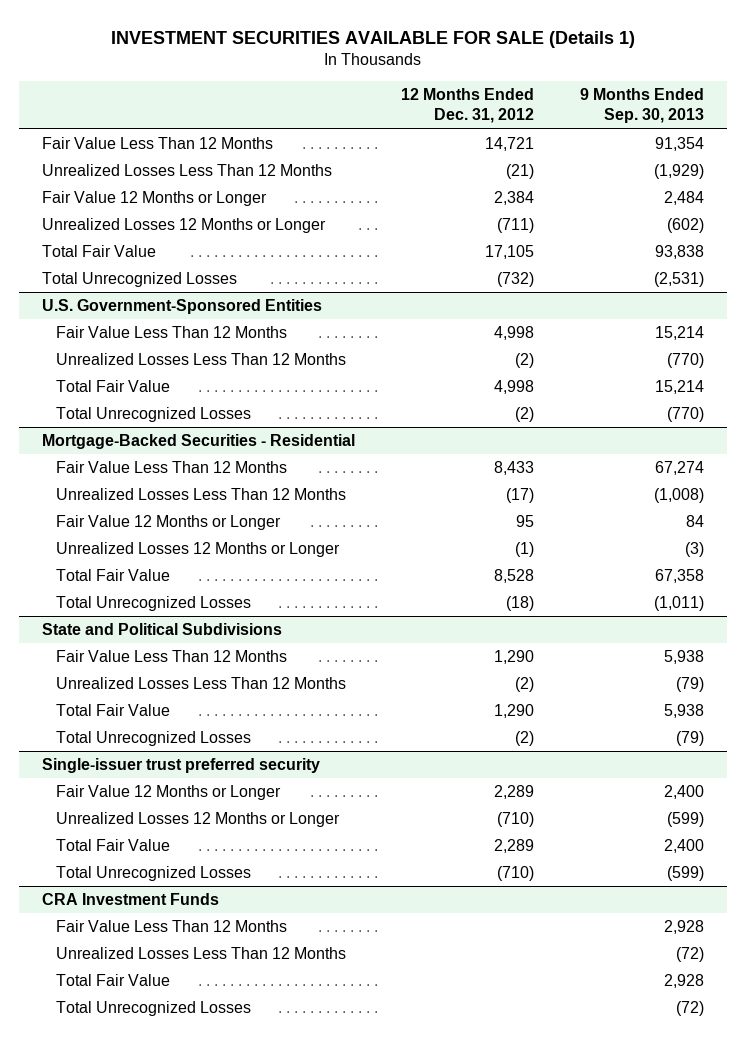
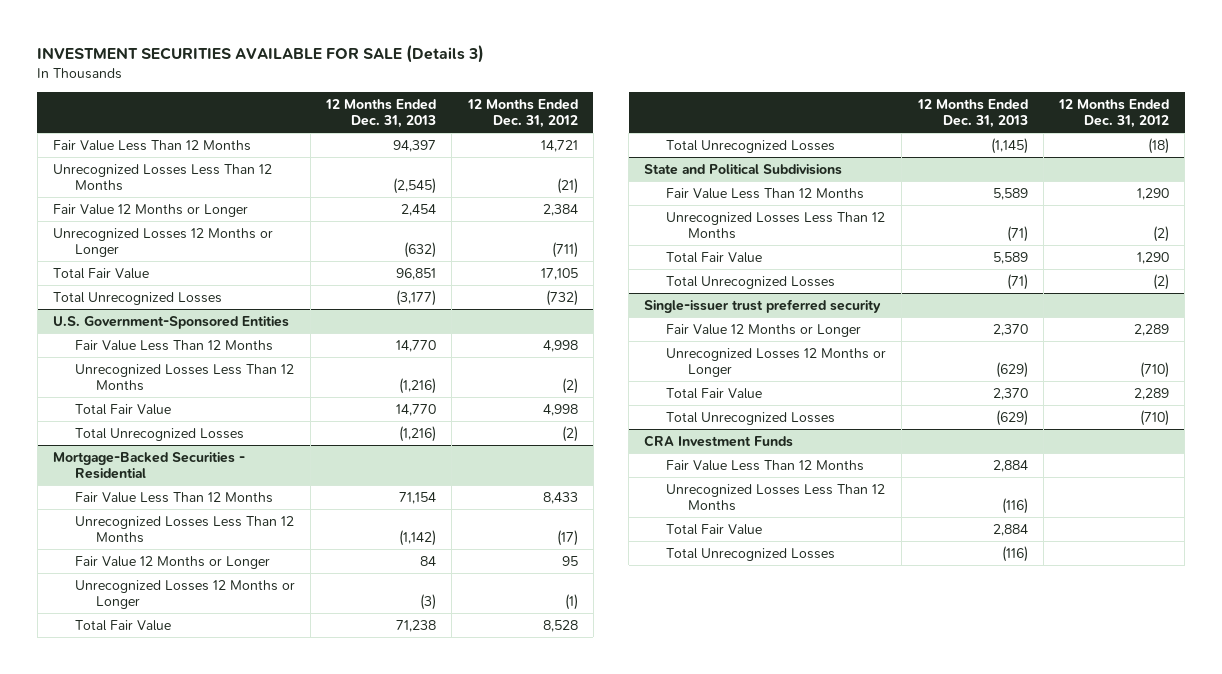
[111,30,636,48] INVESTMENT SECURITIES AVAILABLE FOR SALE (Details 1) -> [37,45,485,64] INVESTMENT SECURITIES AVAILABLE FOR SALE (Details 3)
[580,87,705,124] 9 Months Ended Sep. 30, 2013 -> none
none -> [325,98,437,128] 12 Months Ended Dec. 31, 2013
[42,164,333,177] Unrealized Losses Less Than 12 Months -> [53,163,273,191] Unrecognized Losses Less Than 12 Months
[42,218,327,234] Unrealized Losses 12 Months or Longer -> [53,227,274,257] Unrecognized Losses 12 Months or Longer
[56,353,347,366] Unrealized Losses Less Than 12 Months -> [74,363,294,391] Unrecognized Losses Less Than 12 Months
[56,488,347,501] Unrealized Losses Less Than 12 Months -> [74,515,294,543] Unrecognized Losses Less Than 12 Months
[56,542,341,558] Unrealized Losses 12 Months or Longer -> [74,579,295,609] Unrecognized Losses 12 Months or Longer
[56,677,347,690] Unrealized Losses Less Than 12 Months -> [666,211,886,239] Unrecognized Losses Less Than 12 Months
[56,812,341,828] Unrealized Losses 12 Months or Longer -> [666,347,887,377] Unrecognized Losses 12 Months or Longer
[56,947,347,960] Unrealized Losses Less Than 12 Months -> [666,483,886,511] Unrecognized Losses Less Than 12 Months

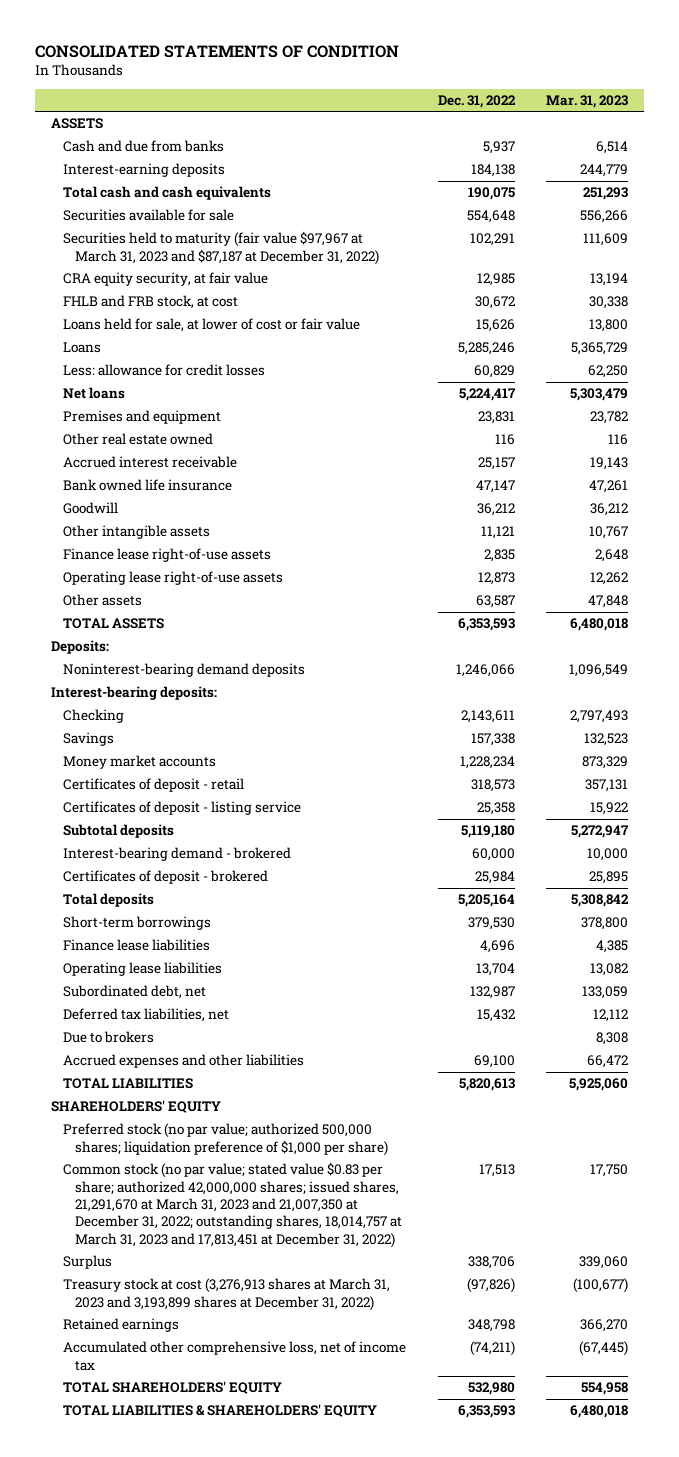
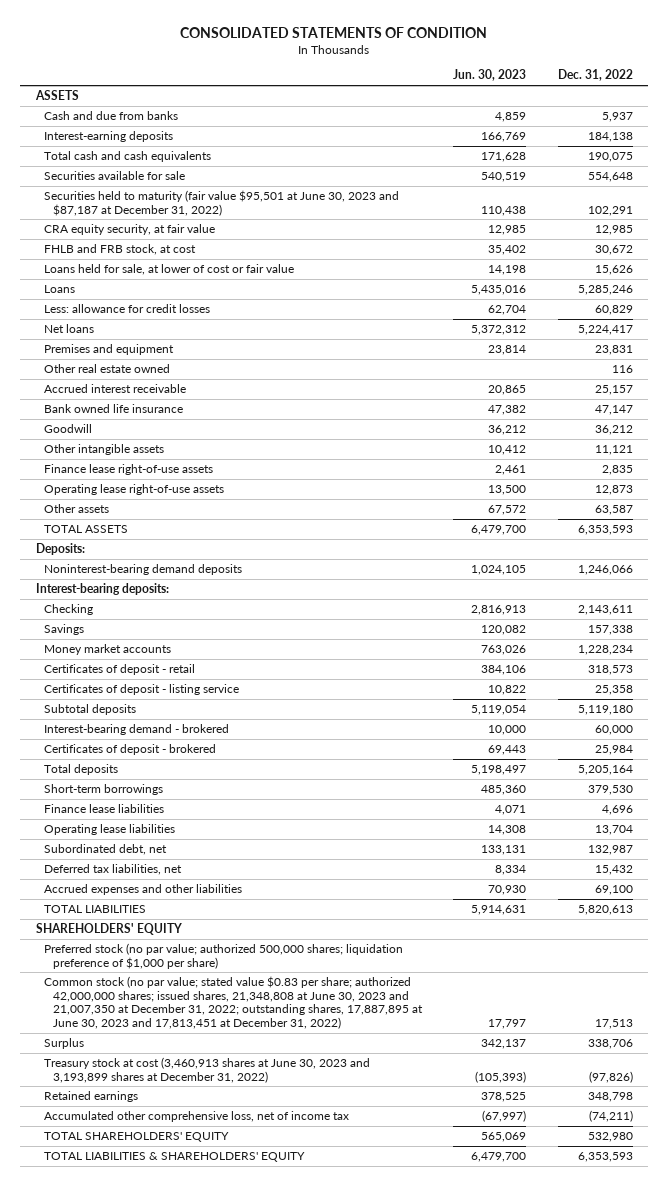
[546,94,629,108] Mar. 31, 2023 -> none
none -> [453,69,527,82] Jun. 30, 2023
[62,231,379,265] Securities held to maturity (fair value $97,967 at March 31, 2023 and $87,187 at December 31, 2022) -> [44,190,400,216] Securities held to maturity (fair value $95,501 at June 30, 2023 and $87,187 at December 31, 2022)
[62,1031,154,1044] Due to brokers -> none
[62,1162,402,1248] Common stock (no par value; stated value $0.83 per share; authorized 42,000,000 shares; issued shares, 21,291,670 at March 31, 2023 and 21,007,350 at December 31, 2022; outstanding shares, 18,014,757 at March 31, 2023 and 17,813,451 at December 31, 2022) -> [44,976,424,1029] Common stock (no par value; stated value $0.83 per share; authorized 42,000,000 shares; issued shares, 21,348,808 at June 30, 2023 and 21,007,350 at December 31, 2022; outstanding shares, 17,887,895 at June 30, 2023 and 17,813,451 at December 31, 2022)
[62,1278,390,1311] Treasury stock at cost (3,276,913 shares at March 31, 2023 and 3,193,899 shares at December 31, 2022) -> [44,1057,371,1083] Treasury stock at cost (3,460,913 shares at June 30, 2023 and 3,193,899 shares at December 31, 2022)

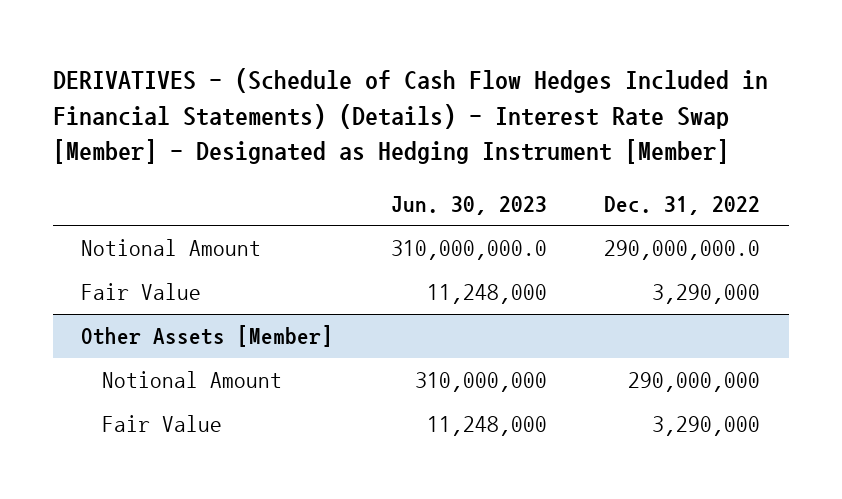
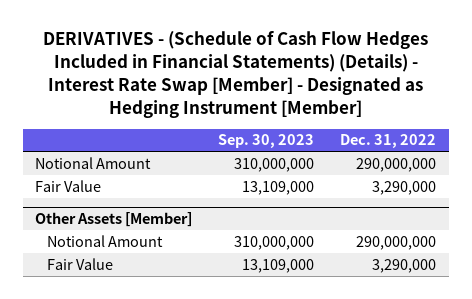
[390,195,547,215] Jun. 30, 2023 -> none
none -> [218,134,315,149] Sep. 30, 2023
[604,240,761,261] 290,000,000.0 -> [356,157,437,172] 290,000,000

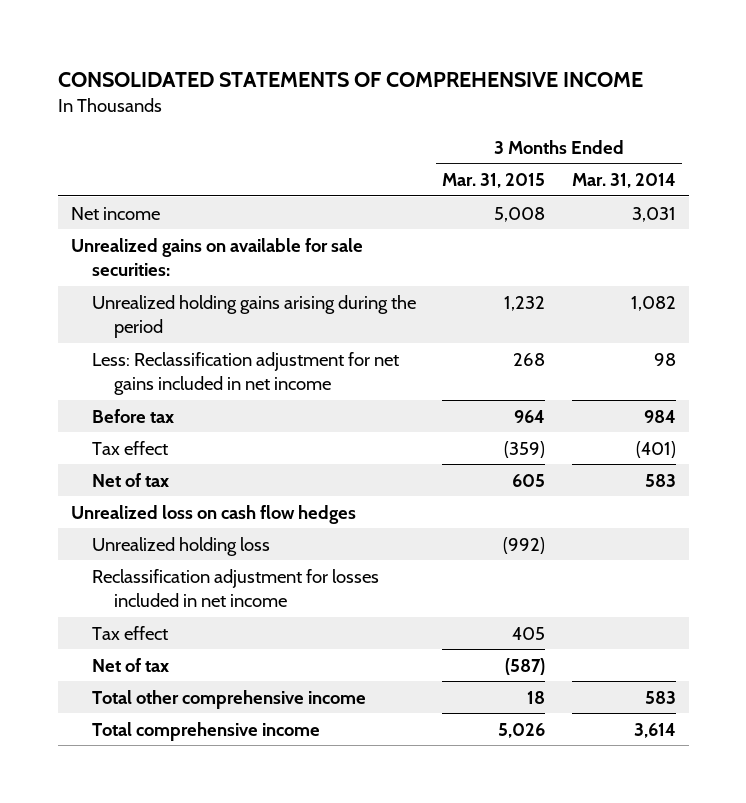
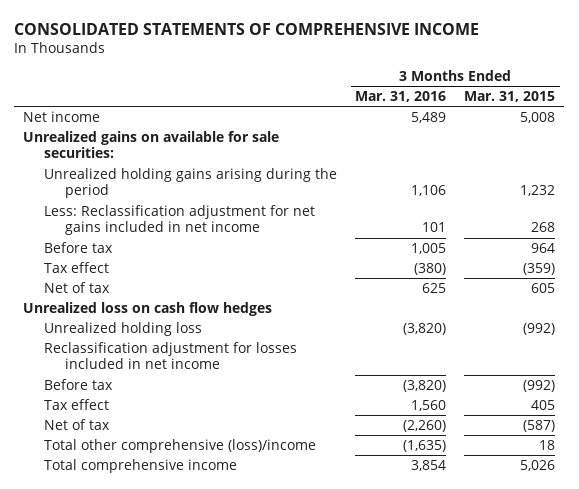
[571,173,676,189] Mar. 31, 2014 -> none
none -> [355,91,447,103] Mar. 31, 2016
none -> [44,378,114,390] Before tax
[92,689,367,709] Total other comprehensive income -> [44,438,317,453] Total other comprehensive (loss)/income

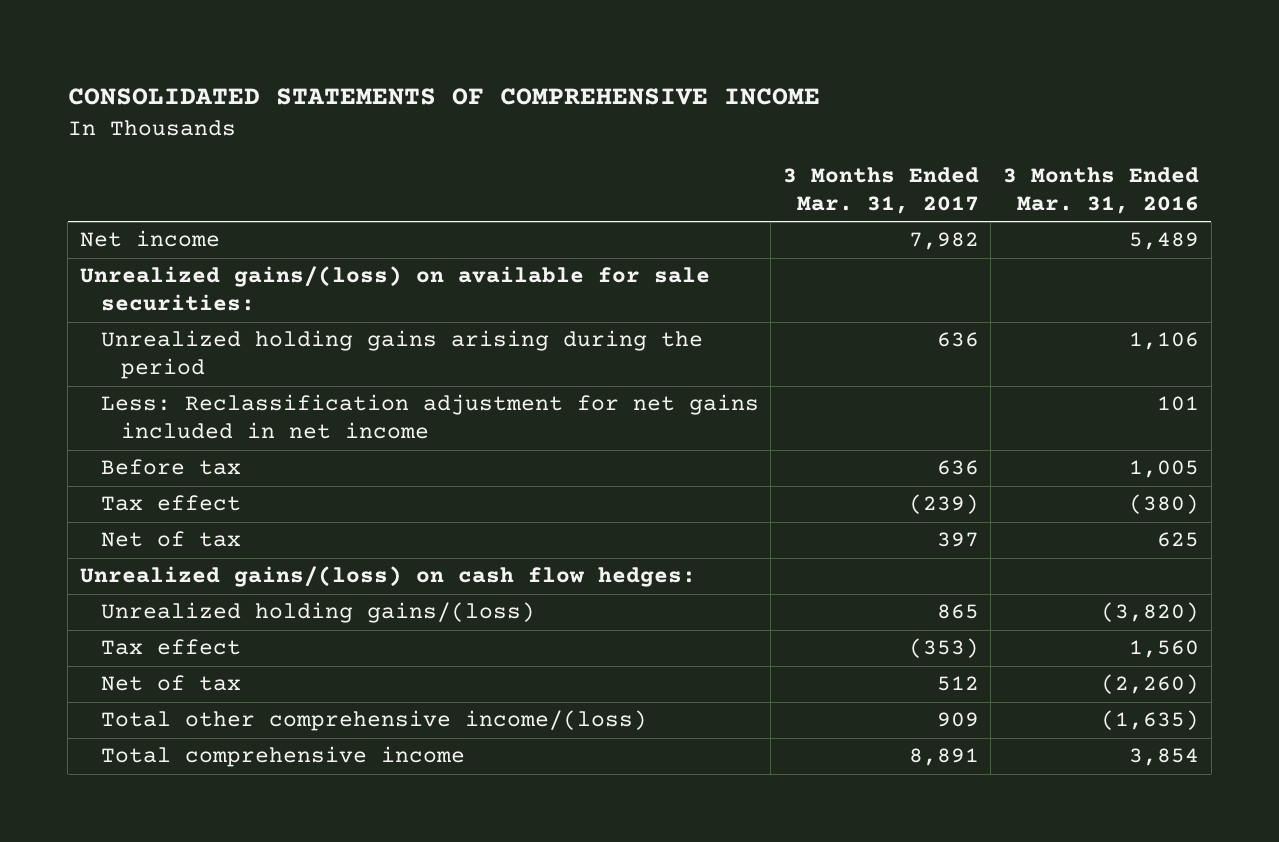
[464,91,556,103] Mar. 31, 2015 -> none
none -> [782,166,979,214] 3 Months Ended Mar. 31, 2017
[23,130,280,159] Unrealized gains on available for sale securities: -> [80,266,711,312] Unrealized gains/(loss) on available for sale securities:
[44,341,298,370] Reclassification adjustment for losses included in net income -> none
[44,378,114,390] Before tax -> none
[23,301,273,316] Unrealized loss on cash flow hedges -> [80,566,697,588] Unrealized gains/(loss) on cash flow hedges:
[44,321,203,336] Unrealized holding loss -> [100,602,535,624] Unrealized holding gains/(loss)
[44,438,317,453] Total other comprehensive (loss)/income -> [100,710,647,732] Total other comprehensive income/(loss)

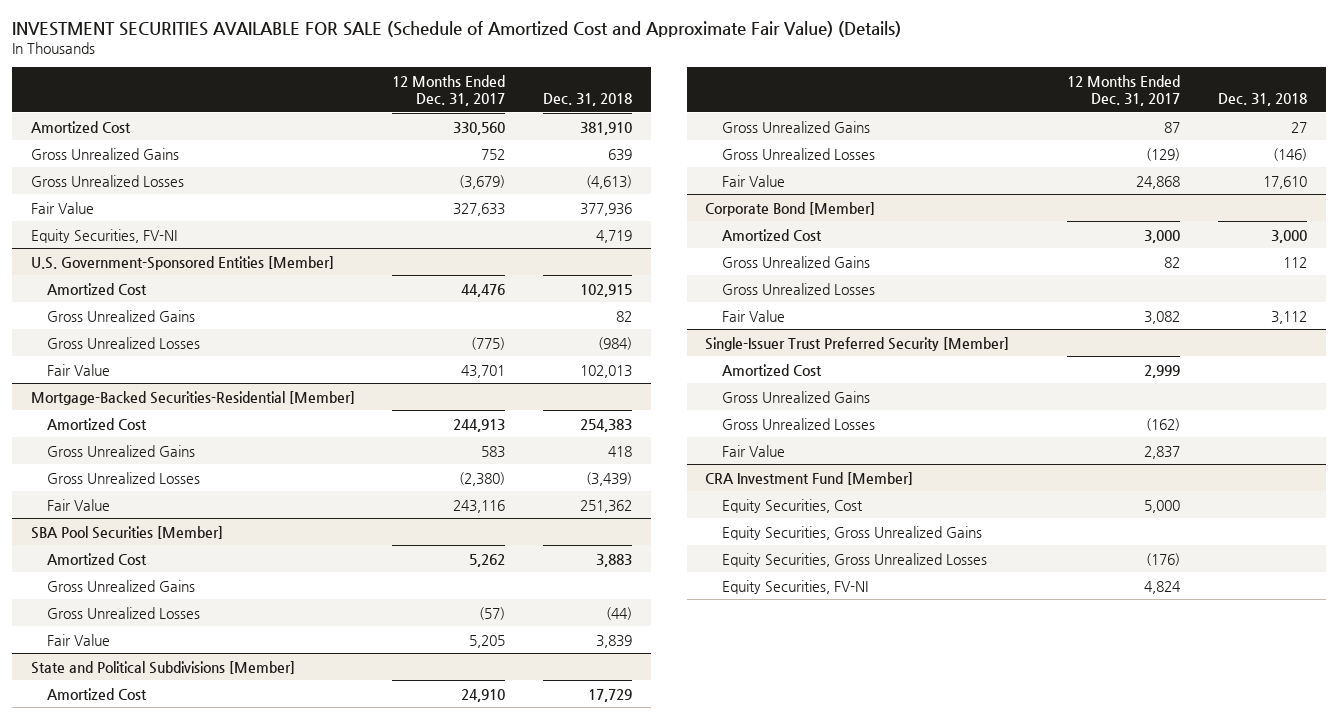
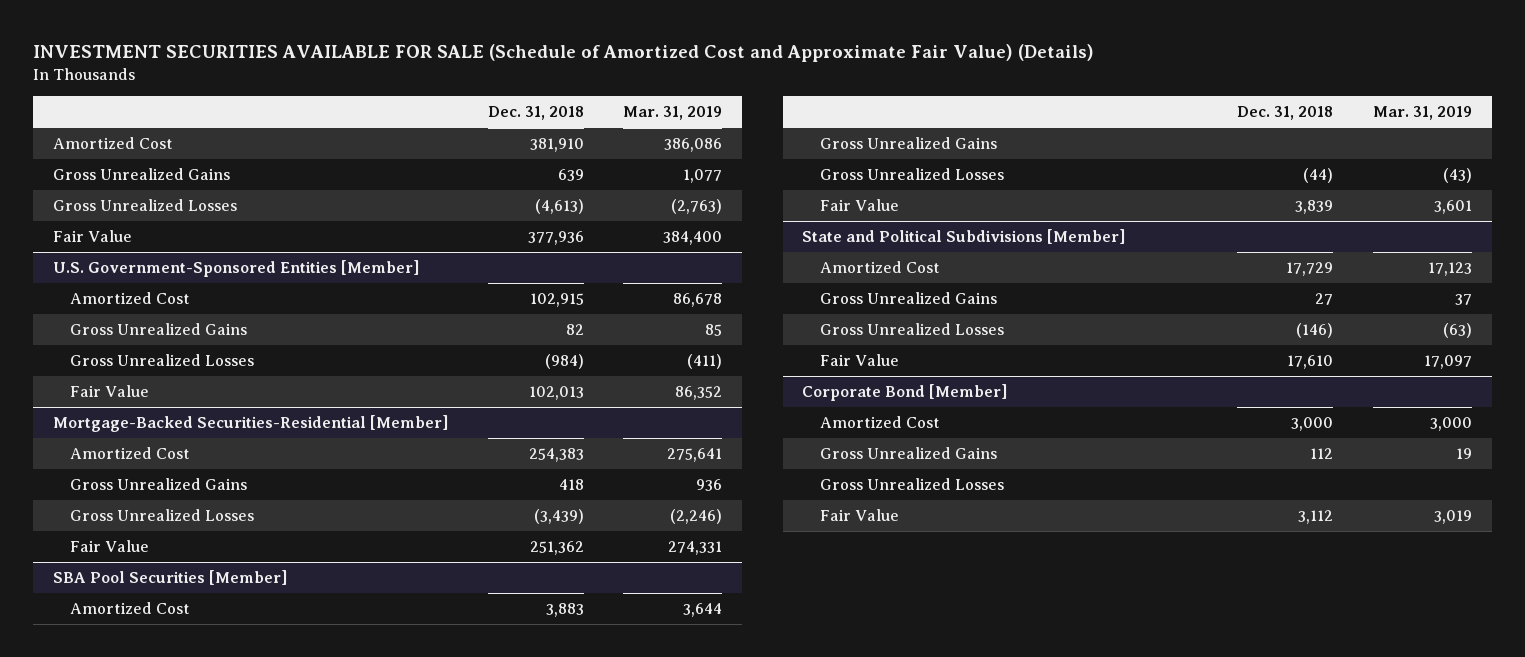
[392,74,506,107] 12 Months Ended Dec. 31, 2017 -> none
none -> [623,106,723,121] Mar. 31, 2019
[30,228,177,243] Equity Securities, FV-NI -> none
[705,336,1010,351] Single-Issuer Trust Preferred Security [Member] -> none
[721,363,822,376] Amortized Cost -> none
[721,390,870,403] Gross Unrealized Gains -> none
[721,417,875,430] Gross Unrealized Losses -> none
[721,444,785,457] Fair Value -> none
[705,471,914,485] CRA Investment Fund [Member] -> none
[721,498,863,513] Equity Securities, Cost -> none
[721,525,982,540] Equity Securities, Gross Unrealized Gains -> none
[721,552,987,567] Equity Securities, Gross Unrealized Losses -> none
[721,579,868,594] Equity Securities, FV-NI -> none

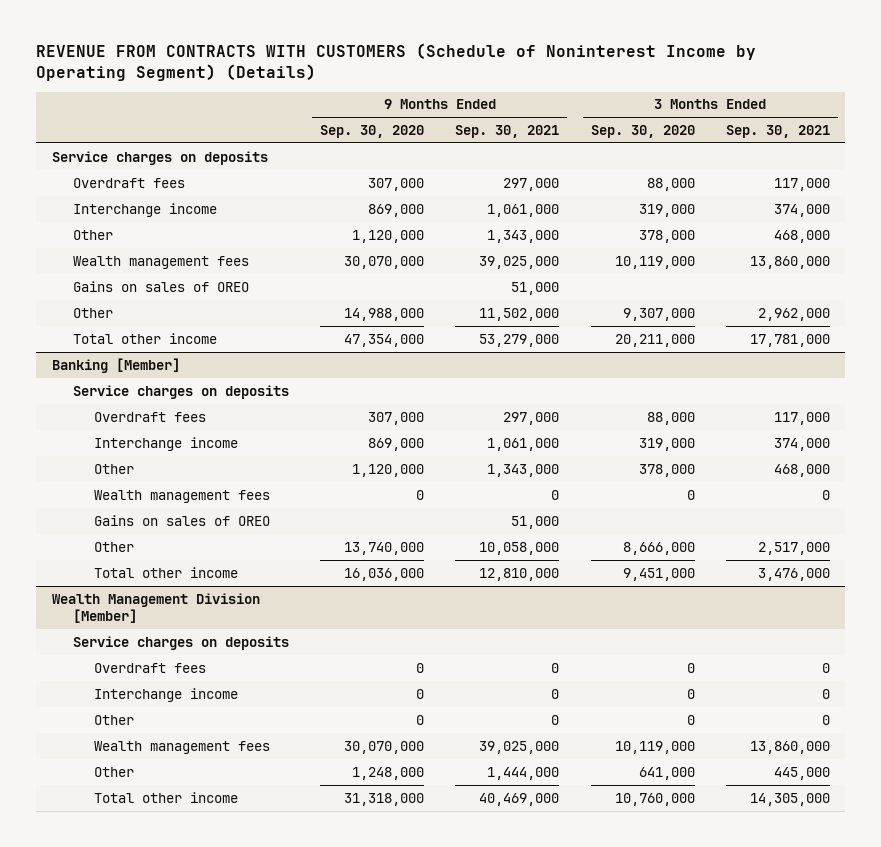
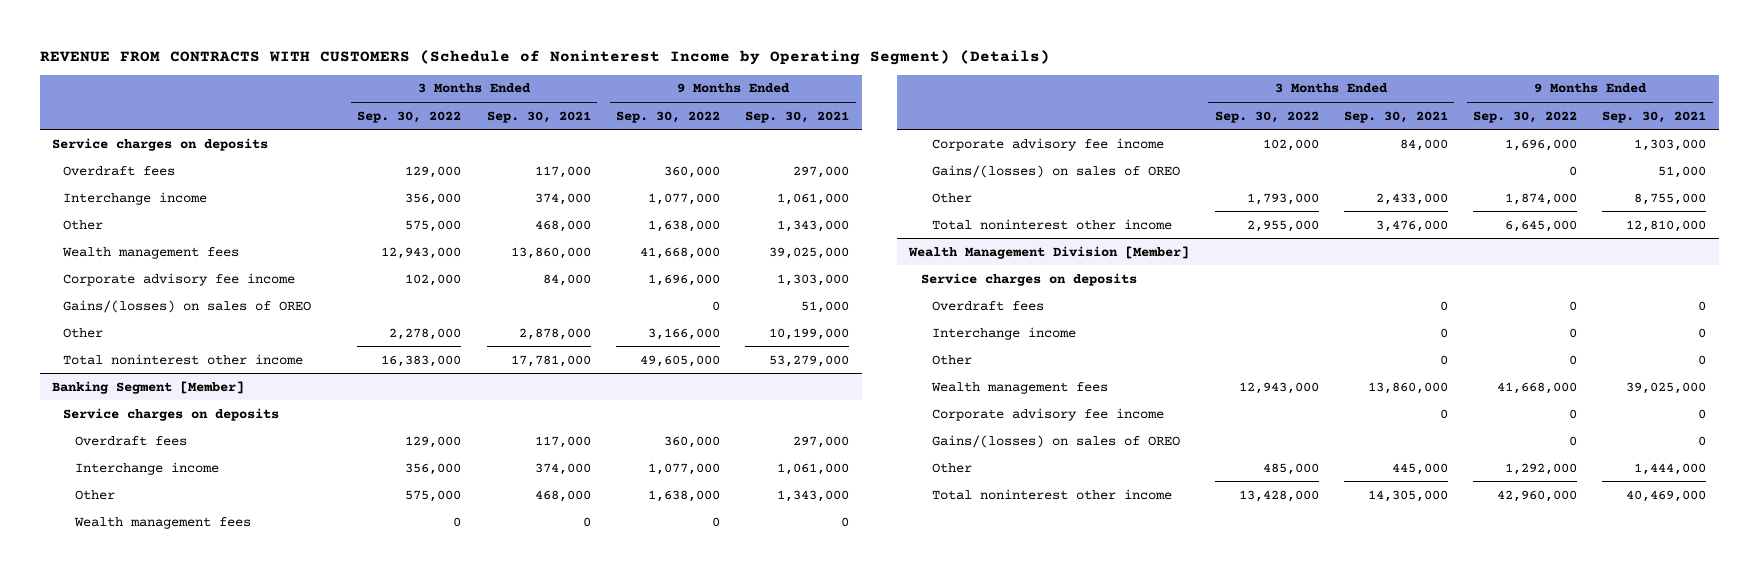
[320,124,425,138] Sep. 30, 2020 -> none
[590,124,695,138] Sep. 30, 2020 -> none
none -> [357,110,462,123] Sep. 30, 2022
none -> [616,110,721,123] Sep. 30, 2022
none -> [63,272,296,286] Corporate advisory fee income
[73,280,250,292] Gains on sales of OREO -> [63,299,312,313] Gains/(losses) on sales of OREO
[479,307,560,321] 11,502,000 -> [769,327,850,340] 10,199,000
[757,307,830,321] 2,962,000 -> [518,327,591,340] 2,878,000
[73,332,218,344] Total other income -> [63,353,304,365] Total noninterest other income
[51,357,180,373] Banking [Member] -> [52,380,245,394] Banking Segment [Member]
none -> [931,137,1164,151] Corporate advisory fee income
[94,514,271,526] Gains on sales of OREO -> [931,164,1180,178] Gains/(losses) on sales of OREO
[479,541,560,555] 10,058,000 -> [1634,192,1707,205] 8,755,000
[757,541,830,555] 2,517,000 -> [1375,192,1448,205] 2,433,000
[94,566,239,578] Total other income -> [931,218,1172,230] Total noninterest other income
none -> [931,407,1164,421] Corporate advisory fee income
none -> [931,434,1180,448] Gains/(losses) on sales of OREO
[94,791,239,803] Total other income -> [931,488,1172,500] Total noninterest other income

